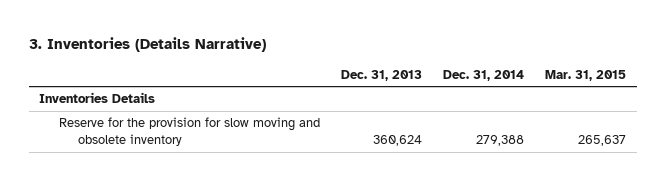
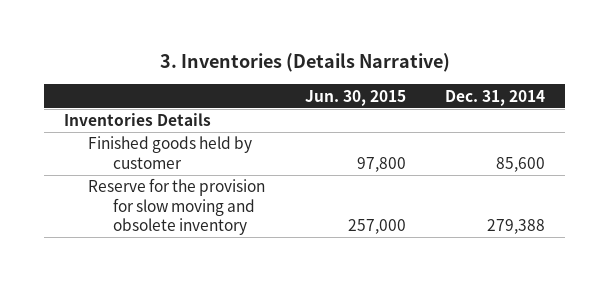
[340,69,422,81] Dec. 31, 2013 -> none
[545,69,627,81] Mar. 31, 2015 -> none
none -> [304,89,406,106] Jun. 30, 2015
none -> [88,136,253,169] Finished goods held by customer

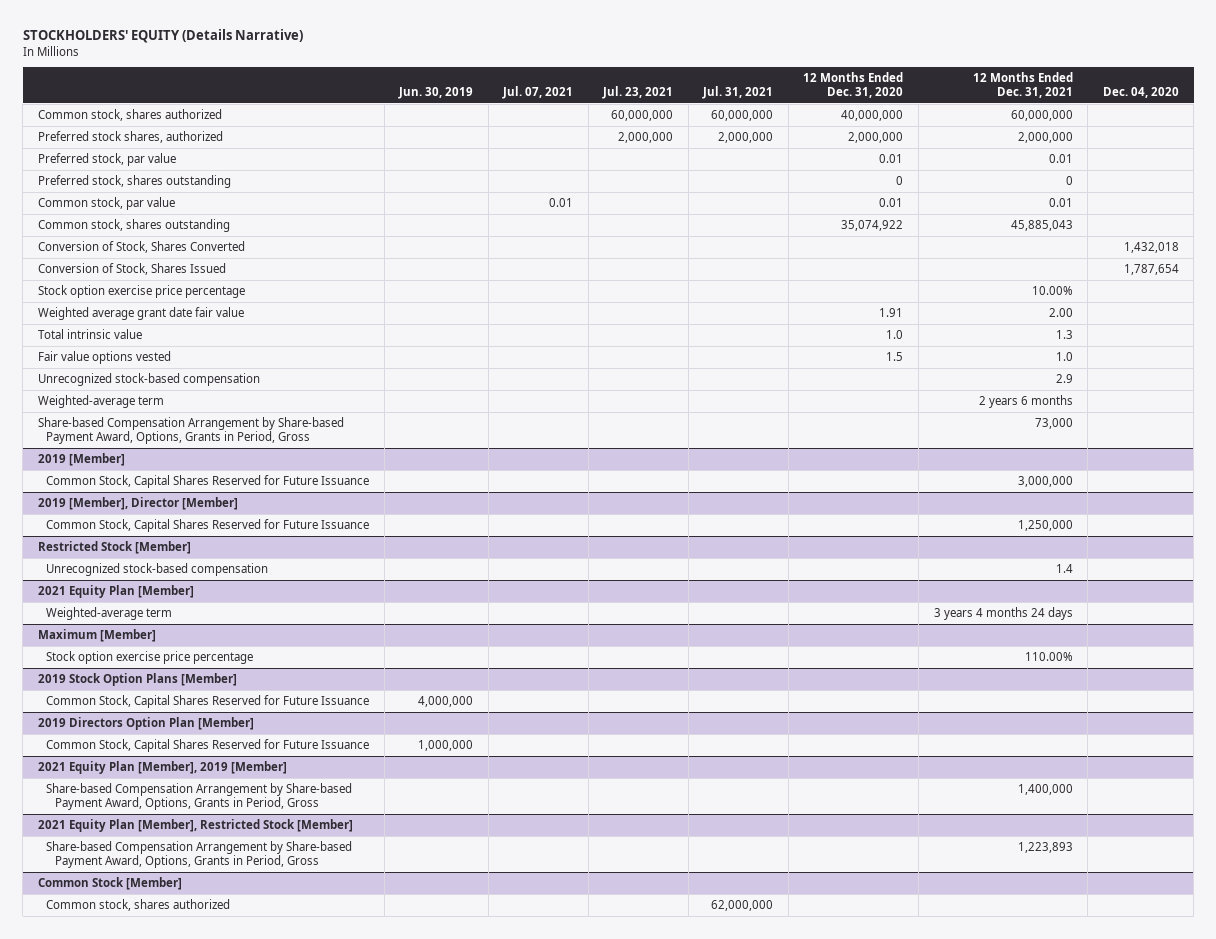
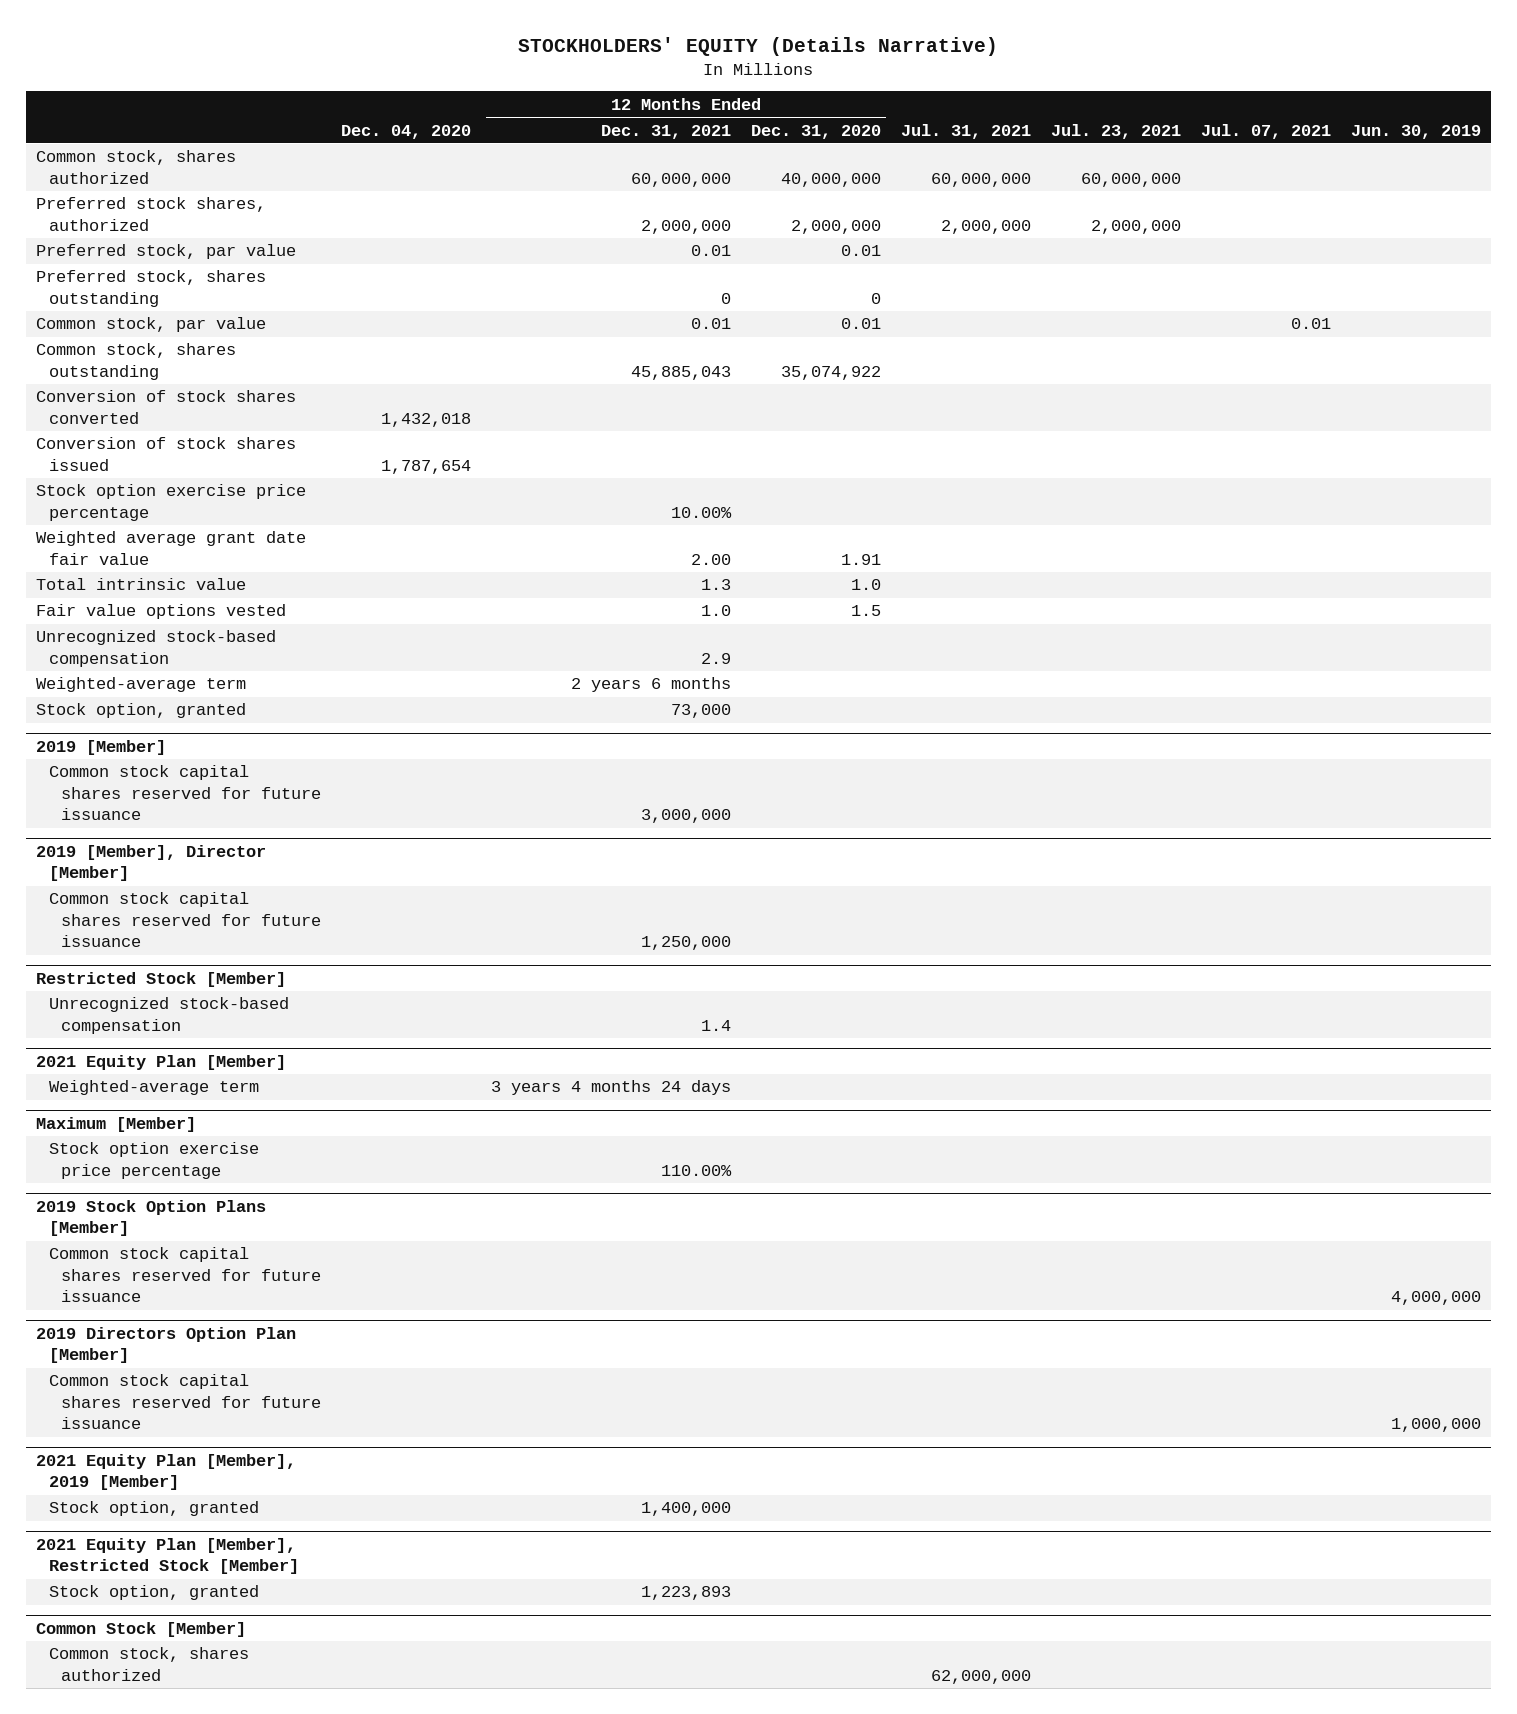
[37,240,245,253] Conversion of Stock, Shares Converted -> [35,390,296,424] Conversion of stock shares converted
[37,262,226,275] Conversion of Stock, Shares Issued -> [35,437,296,471] Conversion of stock shares issued
[37,416,344,444] Share-based Compensation Arrangement by Share-based Payment Award, Options, Grants in Period, Gross -> [35,703,246,719] Stock option, granted
[46,474,370,488] Common Stock, Capital Shares Reserved for Future Issuance -> [48,765,322,821] Common stock capital shares reserved for future issuance
[46,518,370,532] Common Stock, Capital Shares Reserved for Future Issuance -> [48,892,322,948] Common stock capital shares reserved for future issuance
[46,694,370,708] Common Stock, Capital Shares Reserved for Future Issuance -> [48,1247,322,1303] Common stock capital shares reserved for future issuance
[46,738,370,752] Common Stock, Capital Shares Reserved for Future Issuance -> [48,1374,322,1430] Common stock capital shares reserved for future issuance
[46,782,353,810] Share-based Compensation Arrangement by Share-based Payment Award, Options, Grants in Period, Gross -> [48,1501,259,1517] Stock option, granted
[46,840,353,868] Share-based Compensation Arrangement by Share-based Payment Award, Options, Grants in Period, Gross -> [48,1585,259,1601] Stock option, granted

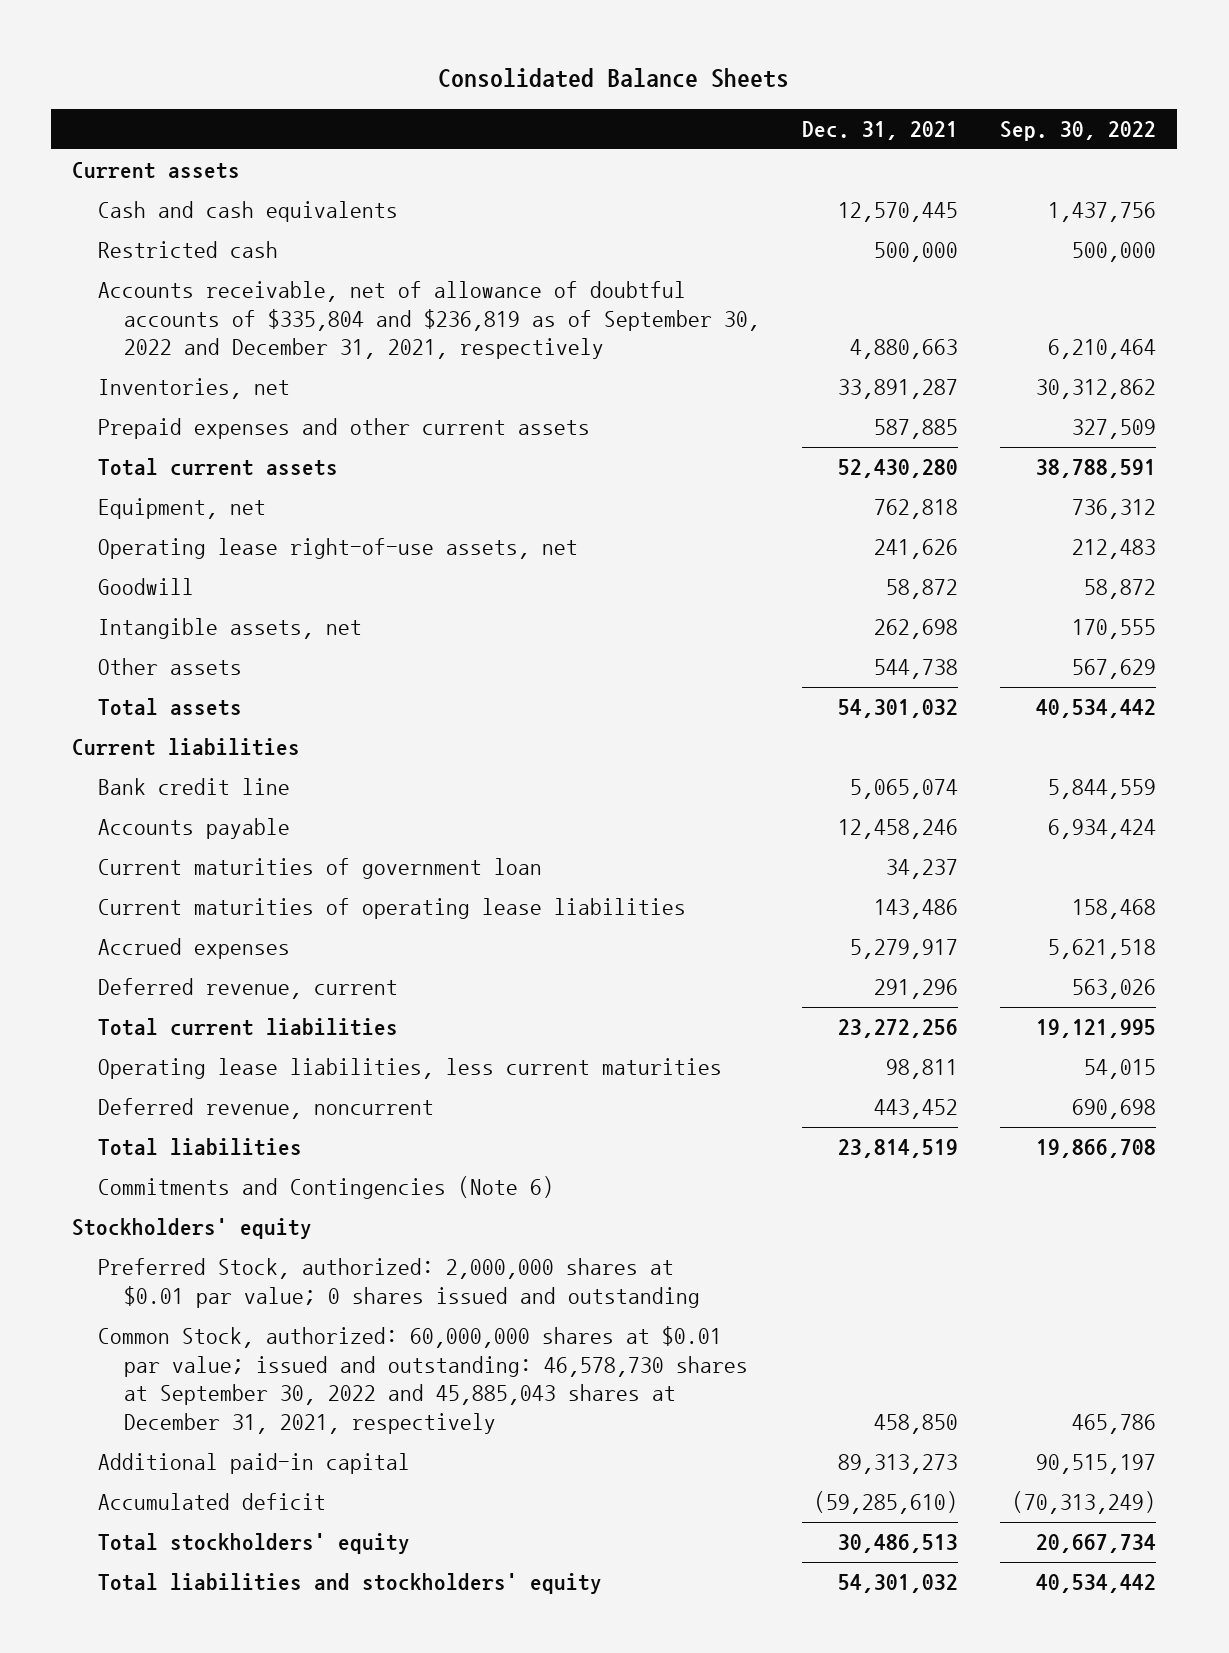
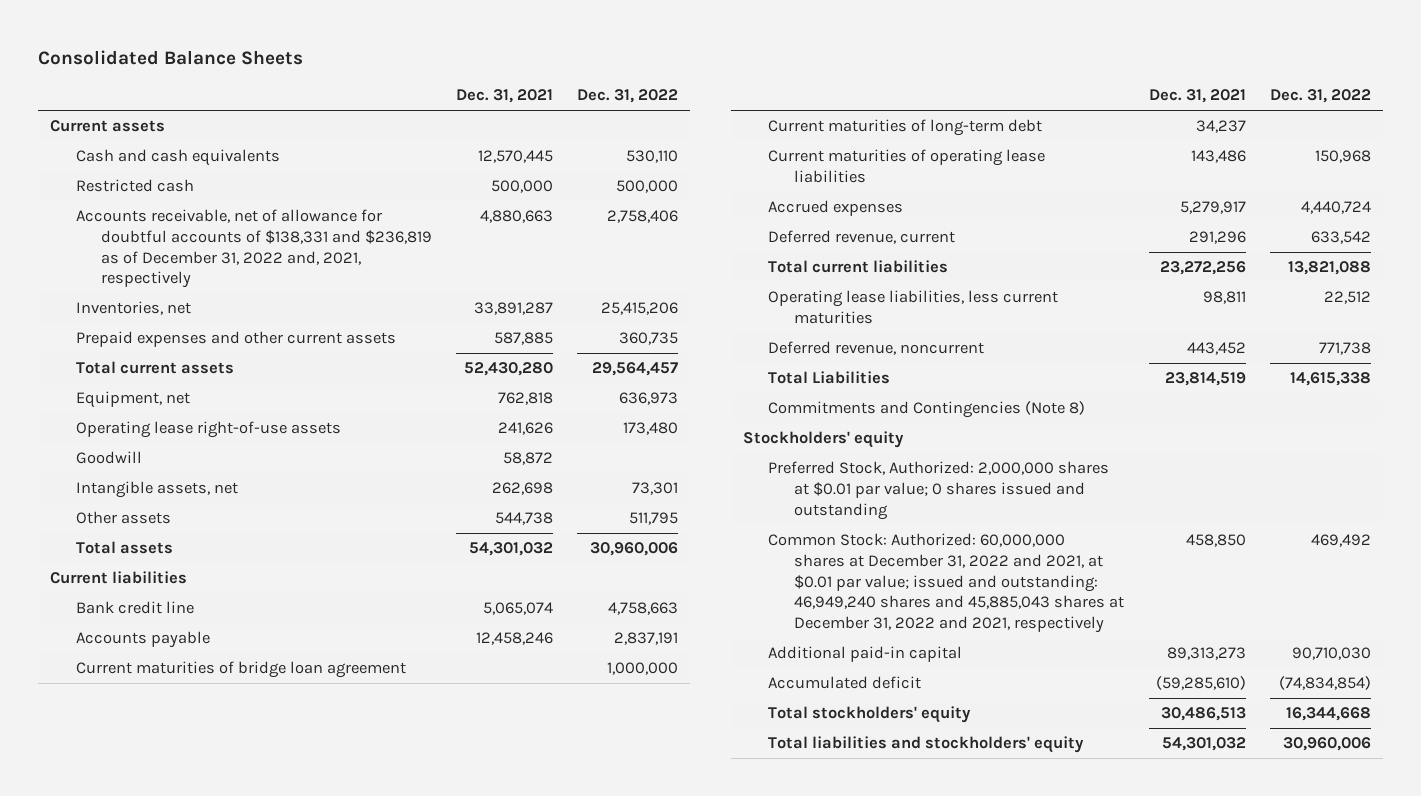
[1000,120,1157,141] Sep. 30, 2022 -> none
none -> [577,89,679,104] Dec. 31, 2022
[98,281,761,360] Accounts receivable, net of allowance of doubtful accounts of $335,804 and $236,819 as of September 30, 2022 and December 31, 2021, respectively -> [75,209,433,289] Accounts receivable, net of allowance for doubtful accounts of $138,331 and $236,819 as of December 31, 2022 and, 2021, respectively
[98,538,579,560] Operating lease right-of-use assets, net -> [75,421,341,439] Operating lease right-of-use assets
none -> [75,661,406,679] Current maturities of bridge loan agreement
[98,858,543,880] Current maturities of government loan -> [768,119,1043,137] Current maturities of long-term debt
[98,1138,303,1157] Total liabilities -> [768,371,891,385] Total Liabilities
[98,1176,555,1200] Commitments and Contingencies (Note 6) -> [768,401,1086,419] Commitments and Contingencies (Note 8)
[98,1258,701,1308] Preferred Stock, authorized: 2,000,000 shares at $0.01 par value; 0 shares issued and outstanding -> [768,461,1110,520] Preferred Stock, Authorized: 2,000,000 shares at $0.01 par value; 0 shares issued and outstanding
[98,1326,749,1434] Common Stock, authorized: 60,000,000 shares at $0.01 par value; issued and outstanding: 46,578,730 shares at September 30, 2022 and 45,885,043 shares at December 31, 2021, respectively -> [768,533,1124,634] Common Stock: Authorized: 60,000,000 shares at December 31, 2022 and 2021, at $0.01 par value; issued and outstanding: 46,949,240 shares and 45,885,043 shares at December 31, 2022 and 2021, respectively

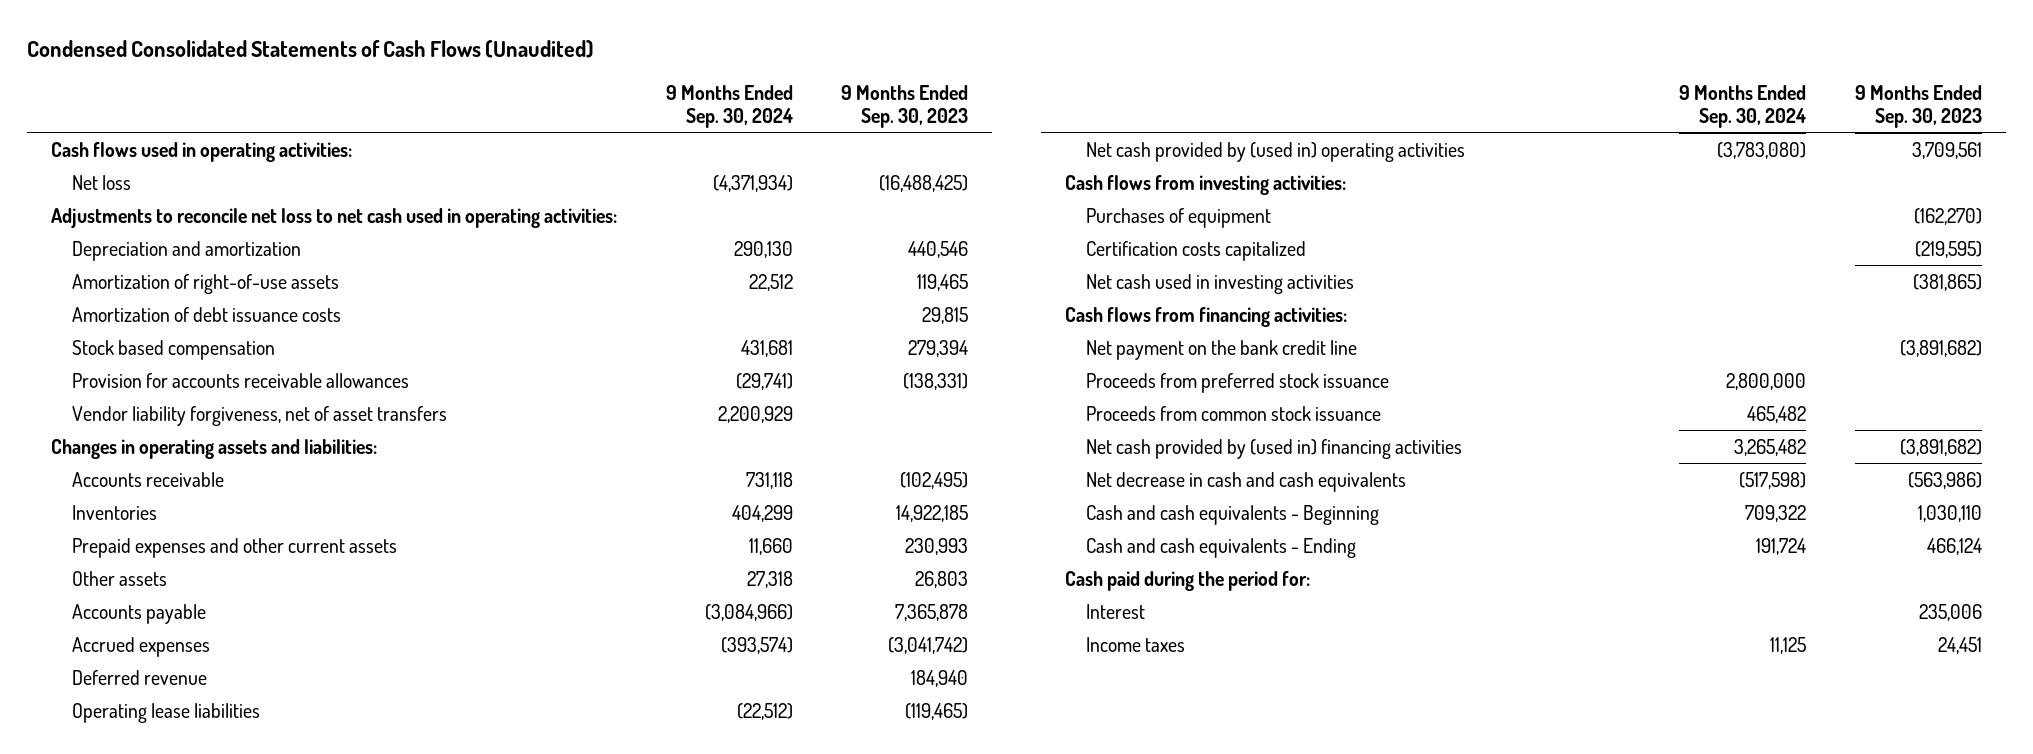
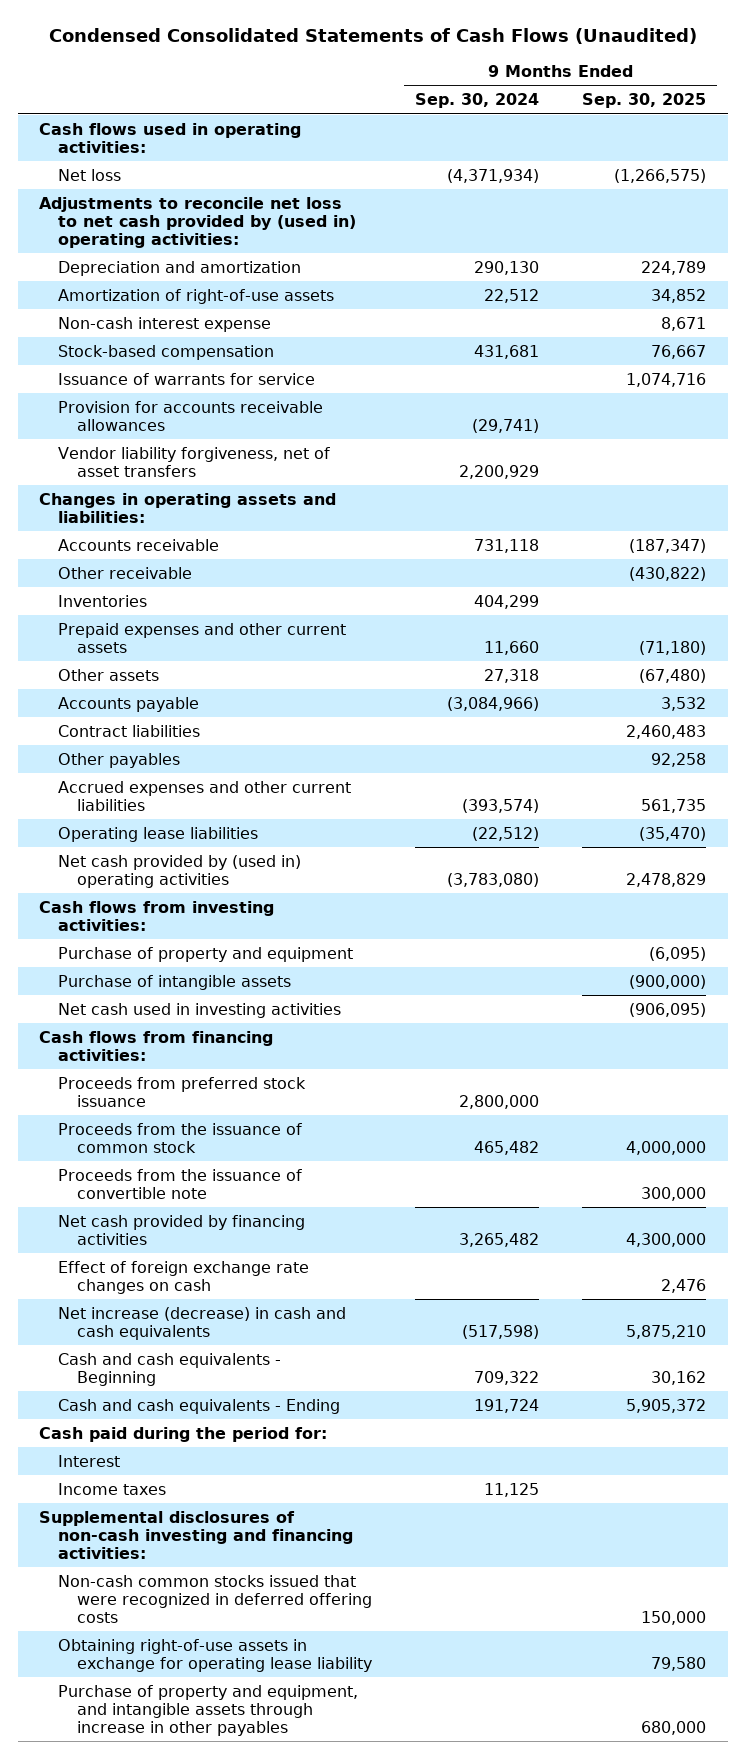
[841,84,969,128] 9 Months Ended Sep. 30, 2023 -> none
none -> [582,93,707,109] Sep. 30, 2025
[51,207,618,228] Adjustments to reconcile net loss to net cash used in operating activities: -> [39,196,357,248] Adjustments to reconcile net loss to net cash provided by (used in) operating activities:
[71,306,341,322] Amortization of debt issuance costs -> [58,316,272,332] Non-cash interest expense
[71,339,275,360] Stock based compensation -> [58,344,275,360] Stock-based compensation
none -> [58,372,316,385] Issuance of warrants for service
none -> [58,566,193,579] Other receivable
[71,669,207,685] Deferred revenue -> none
none -> [58,724,201,737] Contract liabilities
none -> [58,752,181,768] Other payables
[71,636,210,657] Accrued expenses -> [58,780,352,811] Accrued expenses and other current liabilities
[1085,240,1306,261] Certification costs capitalized -> none
[1085,207,1271,228] Purchases of equipment -> [58,946,354,962] Purchase of property and equipment
none -> [58,974,292,990] Purchase of intangible assets
[1085,339,1357,360] Net payment on the bank credit line -> none
[1085,405,1381,421] Proceeds from common stock issuance -> [58,1122,303,1153] Proceeds from the issuance of common stock
none -> [58,1168,303,1199] Proceeds from the issuance of convertible note
[1085,438,1462,459] Net cash provided by (used in) financing activities -> [58,1214,306,1245] Net cash provided by financing activities
none -> [58,1260,310,1294] Effect of foreign exchange rate changes on cash
[1085,471,1406,492] Net decrease in cash and cash equivalents -> [58,1306,347,1340] Net increase (decrease) in cash and cash equivalents
none -> [39,1510,354,1559] Supplemental disclosures of non-cash investing and financing activities:
none -> [58,1574,372,1623] Non-cash common stocks issued that were recognized in deferred offering costs
none -> [58,1638,372,1672] Obtaining right-of-use assets in exchange for operating lease liability
none -> [58,1684,359,1736] Purchase of property and equipment, and intangible assets through increase in other payables

